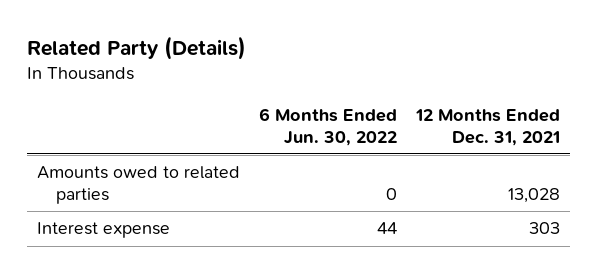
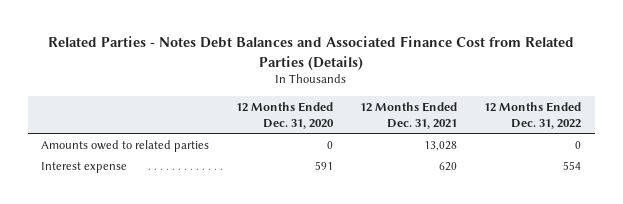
[27,36,247,61] Related Party (Details) -> [48,36,575,70] Related Parties - Notes Debt Balances and Associated Finance Cost from Related Parties (Details)
[258,108,397,146] 6 Months Ended Jun. 30, 2022 -> none
none -> [236,101,335,129] 12 Months Ended Dec. 31, 2020
none -> [484,101,582,129] 12 Months Ended Dec. 31, 2022
[529,222,561,235] 303 -> [439,161,458,171] 620

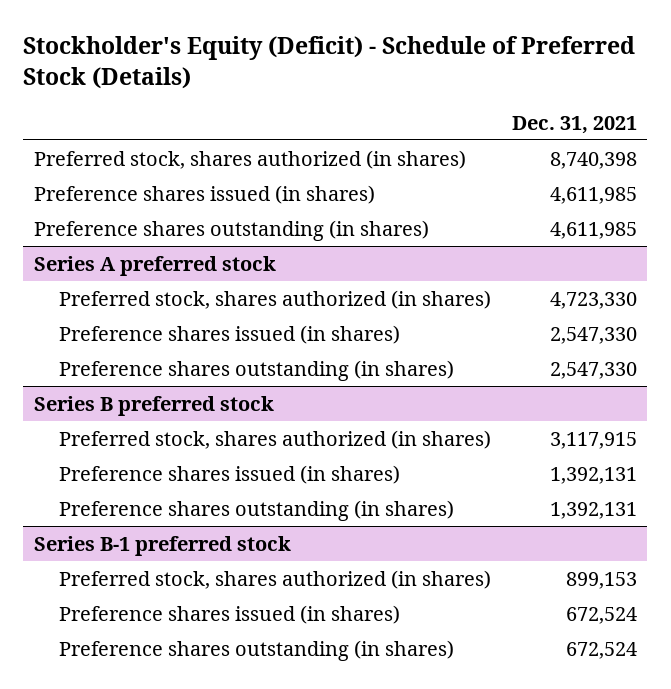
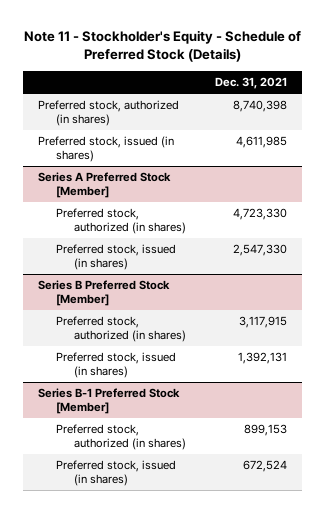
[23,36,636,90] Stockholder's Equity (Deficit) - Schedule of Preferred Stock (Details) -> [23,30,301,63] Note 11 - Stockholder's Equity - Schedule of Preferred Stock (Details)
[33,219,429,241] Preference shares outstanding (in shares) -> none
[58,359,454,381] Preference shares outstanding (in shares) -> none
[58,499,454,521] Preference shares outstanding (in shares) -> none
[58,639,454,661] Preference shares outstanding (in shares) -> none
[33,149,466,169] Preferred stock, shares authorized (in shares) -> [37,100,179,126] Preferred stock, authorized (in shares)
[33,184,375,204] Preference shares issued (in shares) -> [37,136,174,162] Preferred stock, issued (in shares)
[33,255,276,276] Series A preferred stock -> [37,172,171,198] Series A Preferred Stock [Member]
[58,289,491,309] Preferred stock, shares authorized (in shares) -> [55,208,186,234] Preferred stock, authorized (in shares)
[58,324,400,344] Preference shares issued (in shares) -> [55,244,176,270] Preferred stock, issued (in shares)
[33,395,274,416] Series B preferred stock -> [37,280,170,306] Series B Preferred Stock [Member]
[58,429,491,449] Preferred stock, shares authorized (in shares) -> [55,316,186,342] Preferred stock, authorized (in shares)
[58,464,400,484] Preference shares issued (in shares) -> [55,352,176,378] Preferred stock, issued (in shares)
[33,535,291,556] Series B-1 preferred stock -> [37,388,180,414] Series B-1 Preferred Stock [Member]
[58,569,491,589] Preferred stock, shares authorized (in shares) -> [55,424,186,450] Preferred stock, authorized (in shares)
[58,604,400,624] Preference shares issued (in shares) -> [55,460,176,486] Preferred stock, issued (in shares)

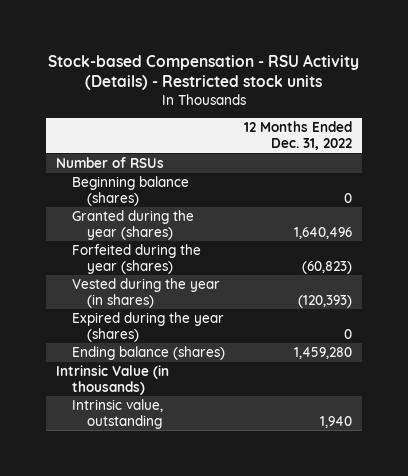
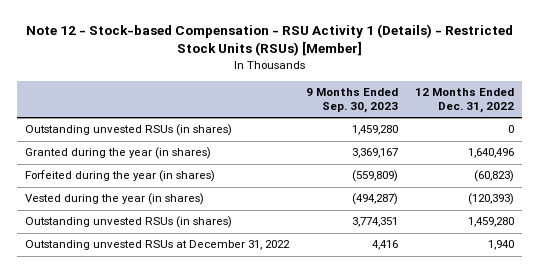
[48,53,360,91] Stock-based Compensation - RSU Activity (Details) - Restricted stock units -> [25,24,513,57] Note 12 - Stock-based Compensation - RSU Activity 1 (Details) - Restricted Stock Units (RSUs) [Member]
none -> [306,88,399,114] 9 Months Ended Sep. 30, 2023
[55,157,164,169] Number of RSUs -> none
[71,176,189,206] Beginning balance (shares) -> [25,124,233,137] Outstanding unvested RSUs (in shares)
[71,210,194,240] Granted during the year (shares) -> [25,147,212,160] Granted during the year (in shares)
[71,244,201,274] Forfeited during the year (shares) -> [25,170,216,183] Forfeited during the year (in shares)
[71,312,224,342] Expired during the year (shares) -> none
[55,365,169,395] Intrinsic Value (in thousands) -> none
[71,346,225,361] Ending balance (shares) -> [25,216,233,229] Outstanding unvested RSUs (in shares)
[71,399,163,429] Intrinsic value, outstanding -> [25,240,291,251] Outstanding unvested RSUs at December 31, 2022

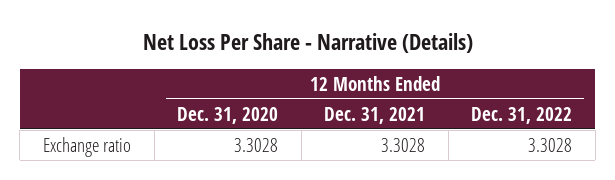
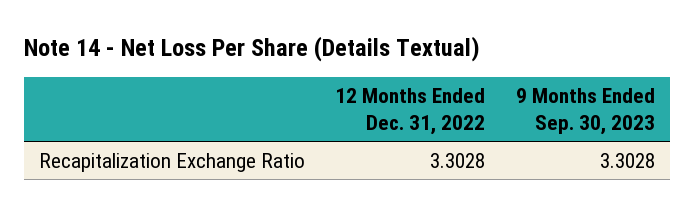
[142,32,473,53] Net Loss Per Share - Narrative (Details) -> [24,36,481,63] Note 14 - Net Loss Per Share (Details Textual)
[177,106,279,124] Dec. 31, 2020 -> none
[324,106,426,124] Dec. 31, 2021 -> none
none -> [515,88,655,136] 9 Months Ended Sep. 30, 2023
[42,136,131,157] Exchange ratio -> [39,153,306,173] Recapitalization Exchange Ratio

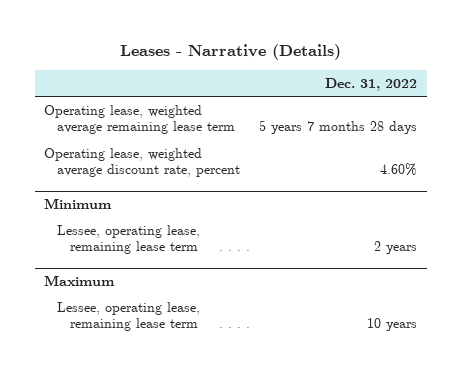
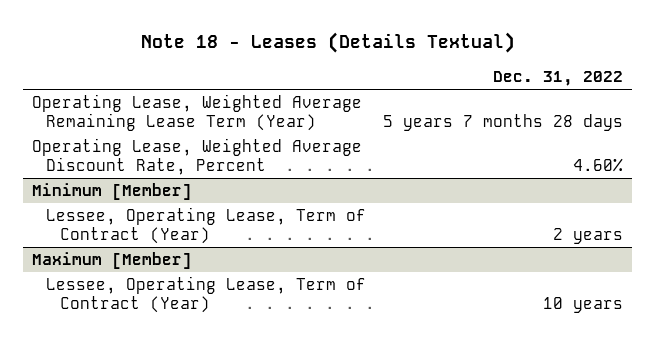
[119,44,341,61] Leases - Narrative (Details) -> [140,31,515,53] Note 18 - Leases (Details Textual)
[44,104,236,135] Operating lease, weighted average remaining lease term -> [32,94,363,132] Operating Lease, Weighted Average Remaining Lease Term (Year)
[44,147,241,178] Operating lease, weighted average discount rate, percent -> [32,138,363,176] Operating Lease, Weighted Average Discount Rate, Percent
[44,198,113,210] Minimum -> [32,183,193,201] Minimum [Member]
[57,224,201,255] Lessee, operating lease, remaining lease term -> [45,207,366,245] Lessee, Operating Lease, Term of Contract (Year)
[44,275,116,287] Maximum -> [32,252,193,270] Maximum [Member]
[57,301,201,332] Lessee, operating lease, remaining lease term -> [45,276,366,314] Lessee, Operating Lease, Term of Contract (Year)

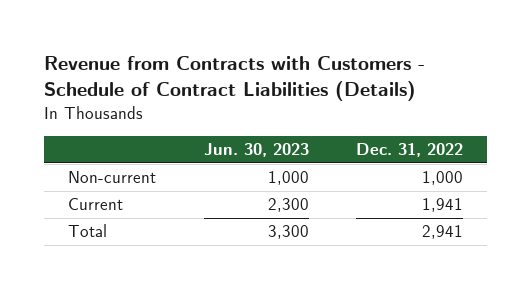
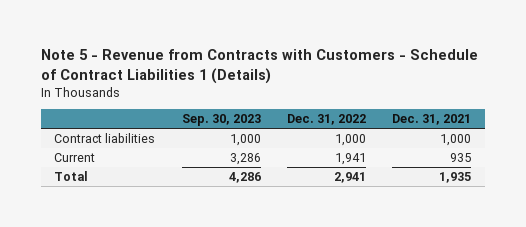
[43,56,425,102] Revenue from Contracts with Customers - Schedule of Contract Liabilities (Details) -> [40,49,478,84] Note 5 - Revenue from Contracts with Customers - Schedule of Contract Liabilities 1 (Details)
[203,143,309,158] Jun. 30, 2023 -> none
none -> [181,114,261,127] Sep. 30, 2023
none -> [392,114,472,126] Dec. 31, 2021
[67,171,156,184] Non-current -> [54,132,156,143] Contract liabilities

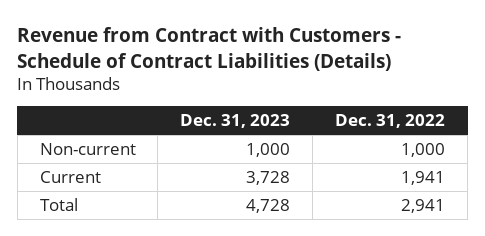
[40,49,478,84] Note 5 - Revenue from Contracts with Customers - Schedule of Contract Liabilities 1 (Details) -> [17,27,402,71] Revenue from Contract with Customers - Schedule of Contract Liabilities (Details)
[181,114,261,127] Sep. 30, 2023 -> none
[392,114,472,126] Dec. 31, 2021 -> none
none -> [180,113,291,128] Dec. 31, 2023
[54,132,156,143] Contract liabilities -> [39,142,136,155] Non-current

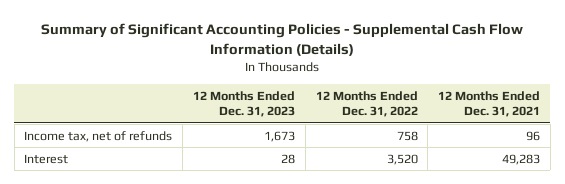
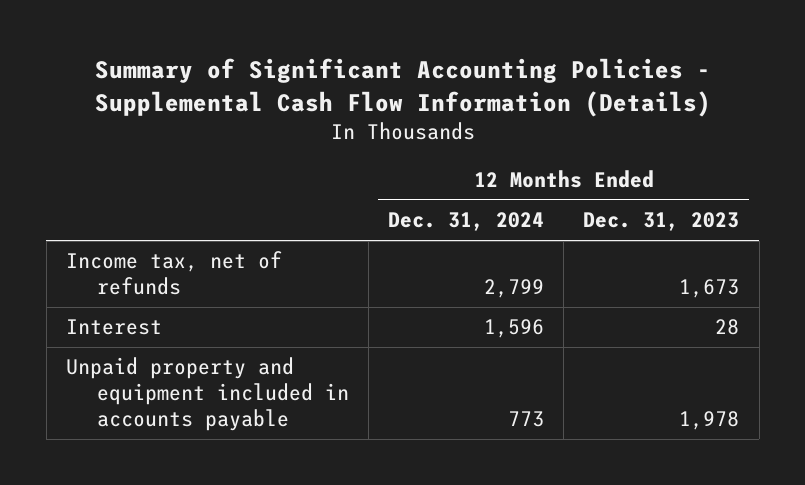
[315,90,418,118] 12 Months Ended Dec. 31, 2022 -> none
[438,90,541,118] 12 Months Ended Dec. 31, 2021 -> none
none -> [388,212,545,232] Dec. 31, 2024
none -> [65,357,349,432] Unpaid property and equipment included in accounts payable

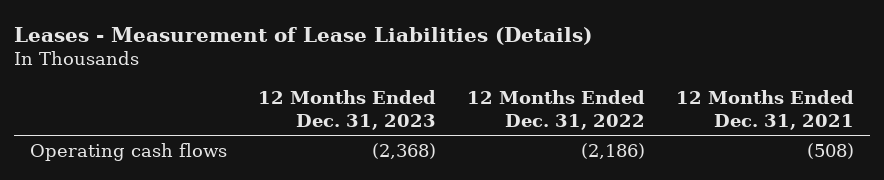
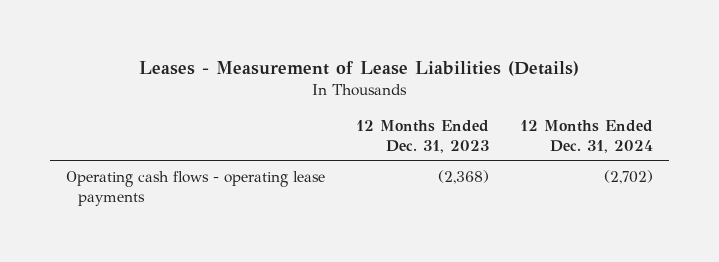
[467,90,646,130] 12 Months Ended Dec. 31, 2022 -> none
[676,90,855,130] 12 Months Ended Dec. 31, 2021 -> none
none -> [520,120,654,153] 12 Months Ended Dec. 31, 2024
[29,143,227,162] Operating cash flows -> [65,171,325,206] Operating cash flows - operating lease payments

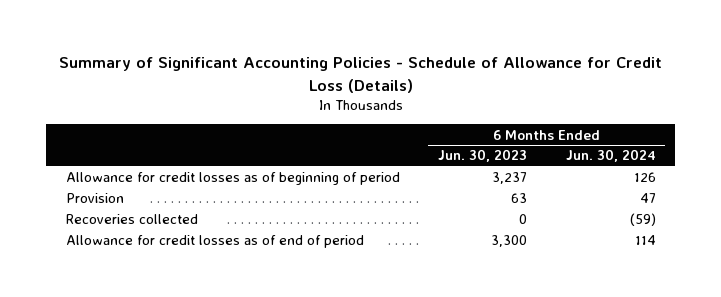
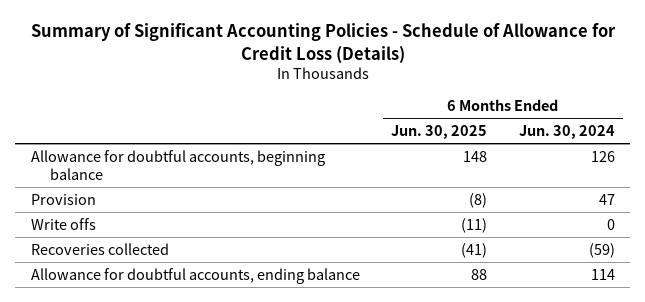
[438,149,528,163] Jun. 30, 2023 -> none
none -> [391,124,488,139] Jun. 30, 2025
[65,172,400,186] Allowance for credit losses as of beginning of period -> [30,149,325,181] Allowance for doubtful accounts, beginning balance
none -> [30,217,96,230] Write offs
[65,235,364,249] Allowance for credit losses as of end of period -> [30,267,360,284] Allowance for doubtful accounts, ending balance

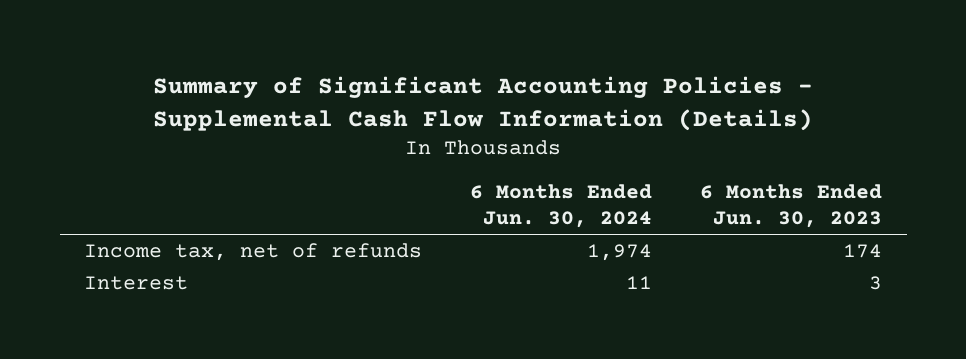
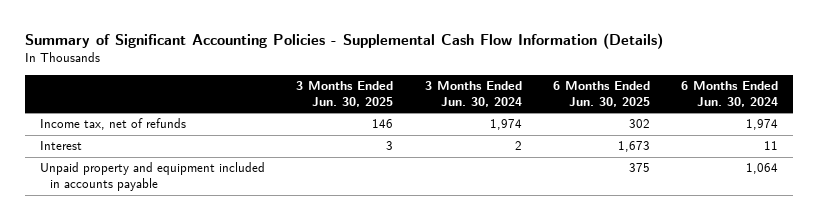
[700,183,883,229] 6 Months Ended Jun. 30, 2023 -> none
none -> [296,81,394,107] 3 Months Ended Jun. 30, 2025
none -> [424,81,522,107] 3 Months Ended Jun. 30, 2024
none -> [552,81,650,107] 6 Months Ended Jun. 30, 2025
none -> [40,162,266,192] Unpaid property and equipment included in accounts payable

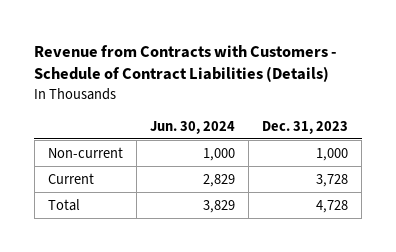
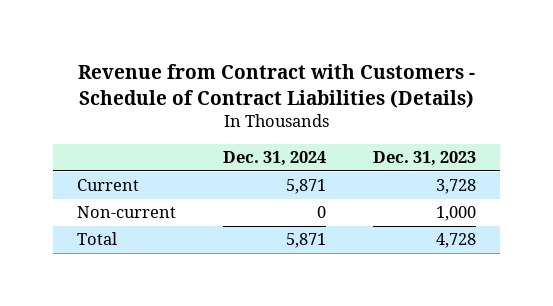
[34,44,337,83] Revenue from Contracts with Customers - Schedule of Contract Liabilities (Details) -> [77,64,475,108] Revenue from Contract with Customers - Schedule of Contract Liabilities (Details)
[149,120,235,134] Jun. 30, 2024 -> none
none -> [223,151,327,167] Dec. 31, 2024
[47,146,123,158] Non-current -> [76,206,176,219] Non-current

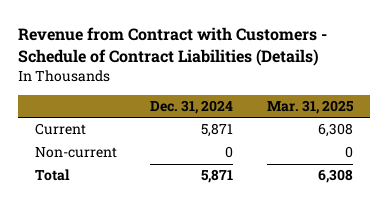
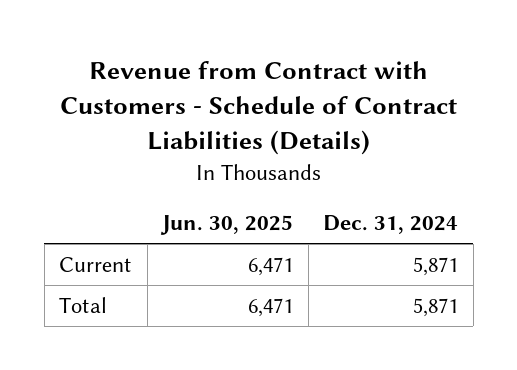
[266,100,354,115] Mar. 31, 2025 -> none
none -> [160,215,294,236] Jun. 30, 2025
[34,147,117,159] Non-current -> none

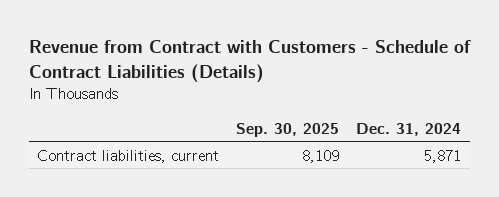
[160,215,294,236] Jun. 30, 2025 -> none
none -> [236,122,340,137] Sep. 30, 2025
[59,296,108,313] Total -> none
[59,256,133,272] Current -> [37,149,220,163] Contract liabilities, current

